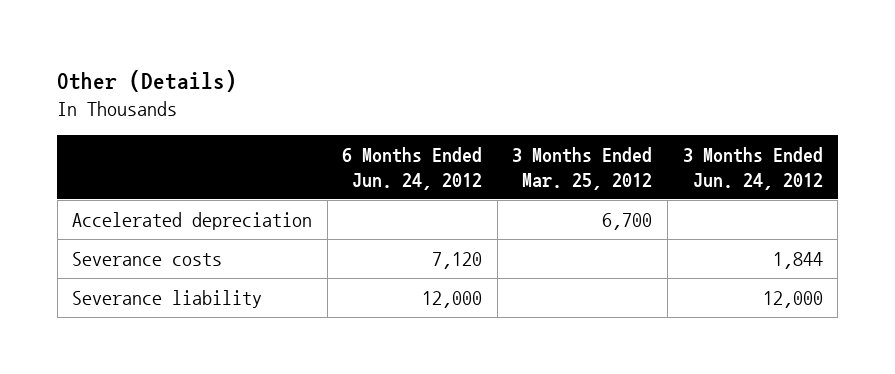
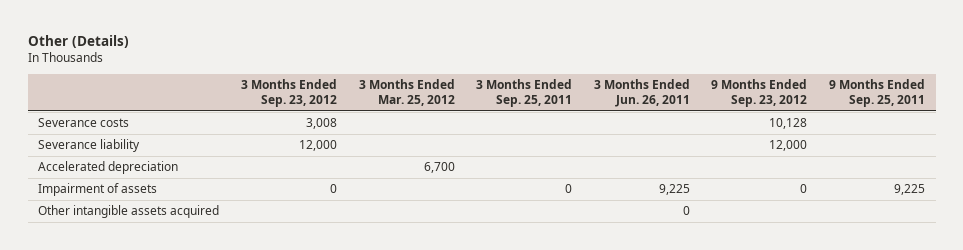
[342,147,483,190] 6 Months Ended Jun. 24, 2012 -> none
[682,147,823,190] 3 Months Ended Jun. 24, 2012 -> none
none -> [240,79,337,107] 3 Months Ended Sep. 23, 2012
none -> [476,79,573,107] 3 Months Ended Sep. 25, 2011
none -> [593,79,690,107] 3 Months Ended Jun. 26, 2011
none -> [711,79,808,107] 9 Months Ended Sep. 23, 2012
none -> [828,79,925,107] 9 Months Ended Sep. 25, 2011
[72,211,313,230] Accelerated depreciation -> [38,161,179,175] Accelerated depreciation
none -> [38,183,158,197] Impairment of assets
none -> [38,205,220,219] Other intangible assets acquired

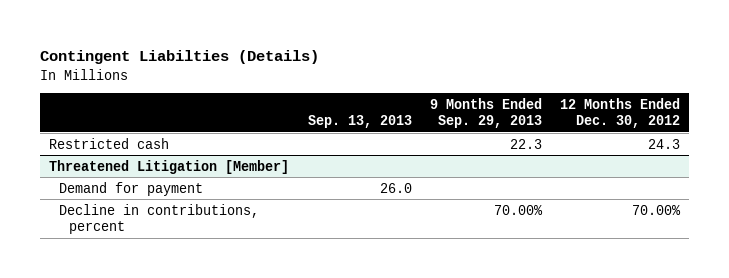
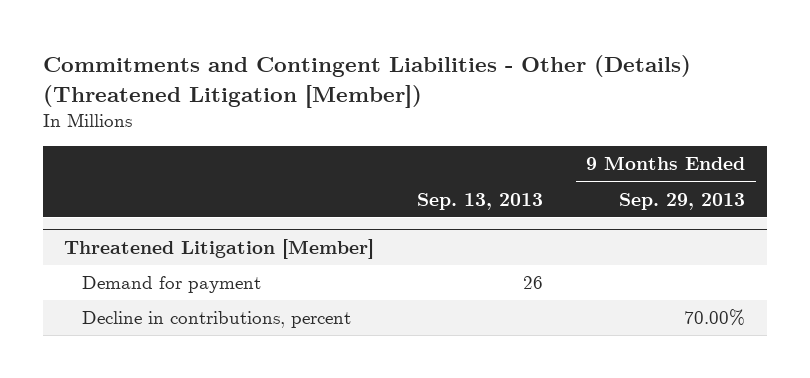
[40,50,320,65] Contingent Liabilties (Details) -> [42,55,691,108] Commitments and Contingent Liabilities - Other (Details) (Threatened Litigation [Member])
[559,97,680,129] 12 Months Ended Dec. 30, 2012 -> none
[49,137,170,149] Restricted cash -> none
[379,182,412,193] 26.0 -> [523,276,544,290] 26

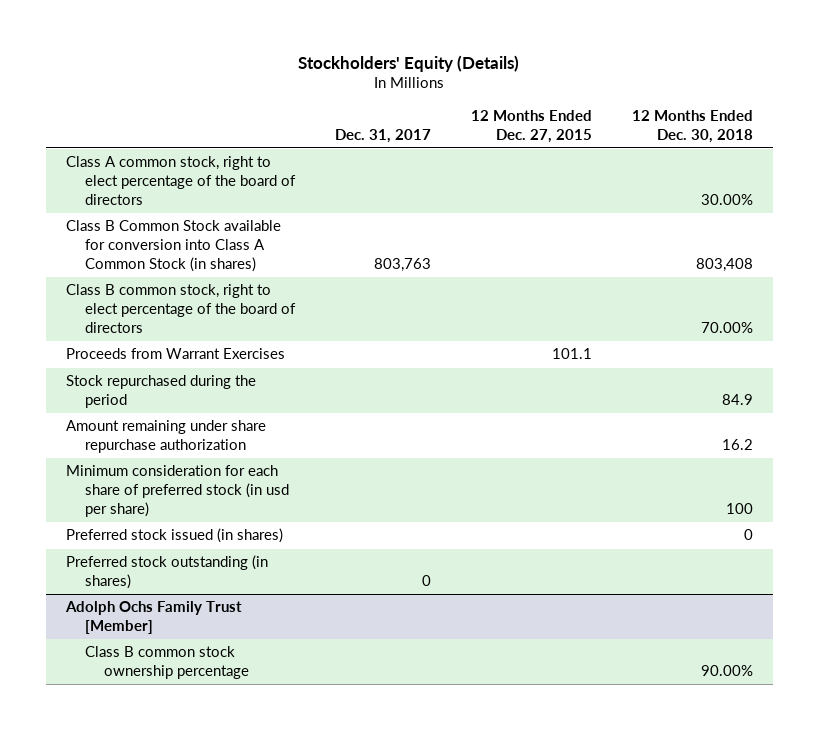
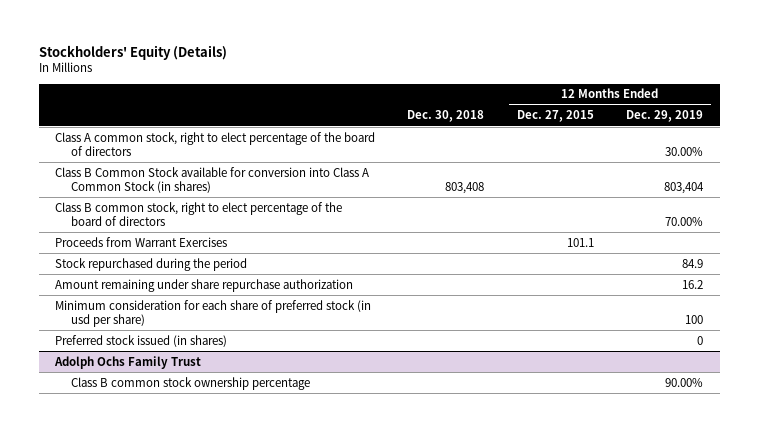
[335,128,432,143] Dec. 31, 2017 -> none
[631,110,753,143] 12 Months Ended Dec. 30, 2018 -> none
none -> [407,110,485,123] Dec. 30, 2018
none -> [626,110,704,123] Dec. 29, 2019
[66,555,269,590] Preferred stock outstanding (in shares) -> none
[65,601,243,635] Adolph Ochs Family Trust [Member] -> [53,355,201,369] Adolph Ochs Family Trust

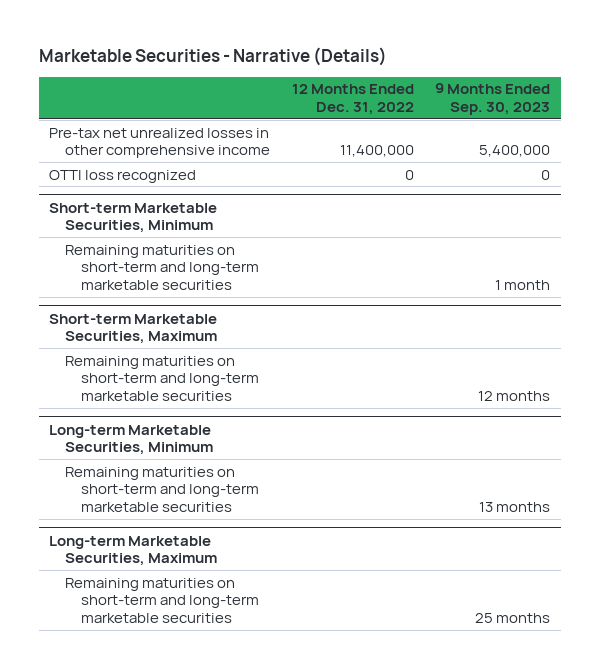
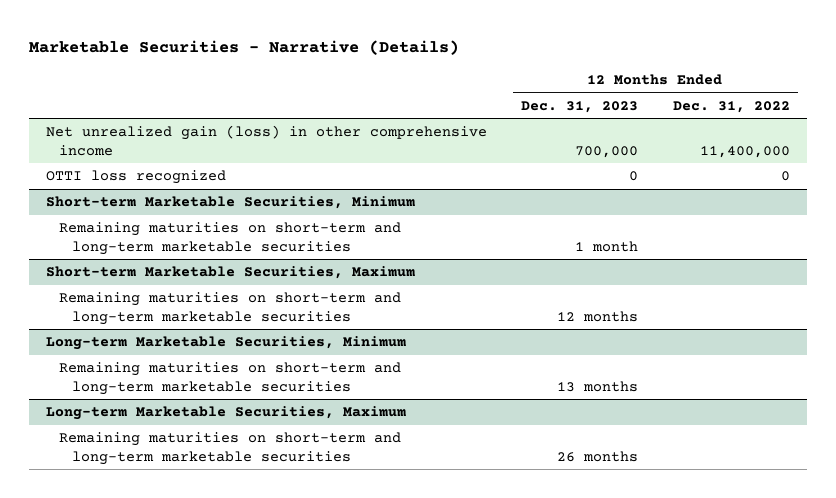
[435,83,551,116] 9 Months Ended Sep. 30, 2023 -> none
none -> [521,100,639,113] Dec. 31, 2023
[49,127,271,159] Pre-tax net unrealized losses in other comprehensive income -> [45,125,487,156] Net unrealized gain (loss) in other comprehensive income

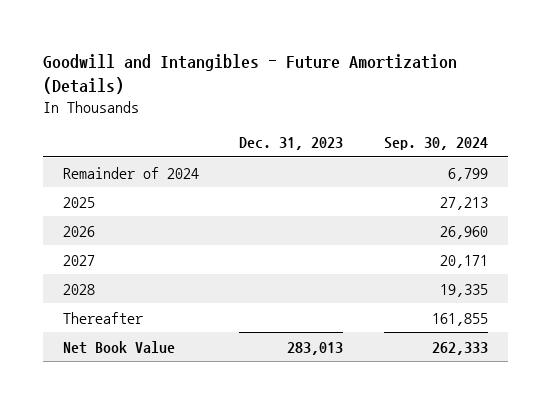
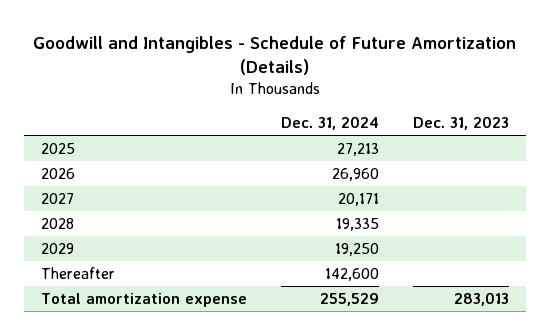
[43,54,458,95] Goodwill and Intangibles - Future Amortization (Details) -> [32,35,516,76] Goodwill and Intangibles - Schedule of Future Amortization (Details)
[383,137,488,151] Sep. 30, 2024 -> none
none -> [280,116,379,131] Dec. 31, 2024
[63,166,200,179] Remainder of 2024 -> none
none -> [41,242,75,254] 2029
[63,340,176,354] Net Book Value -> [41,292,248,307] Total amortization expense

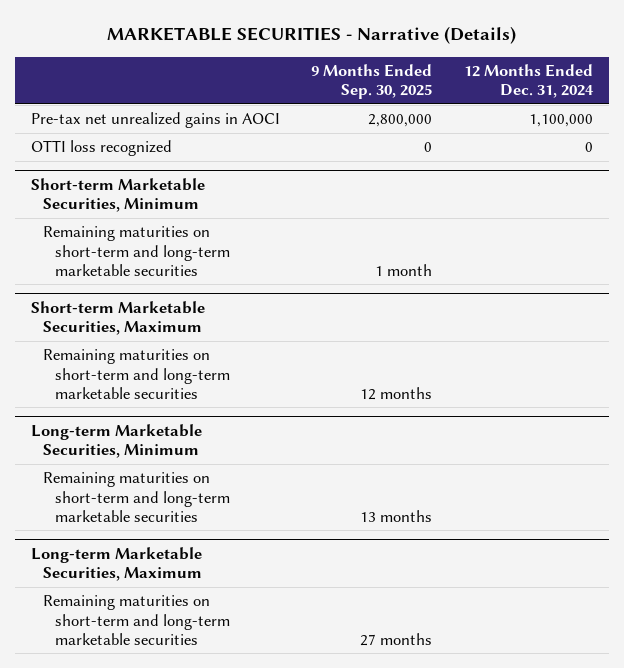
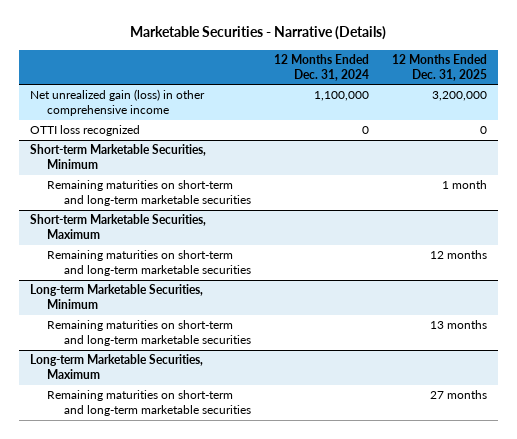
[106,26,516,45] MARKETABLE SECURITIES - Narrative (Details) -> [130,26,387,41] Marketable Securities - Narrative (Details)
[311,64,433,100] 9 Months Ended Sep. 30, 2025 -> none
none -> [391,53,487,81] 12 Months Ended Dec. 31, 2025
[30,112,280,129] Pre-tax net unrealized gains in AOCI -> [30,89,206,117] Net unrealized gain (loss) in other comprehensive income

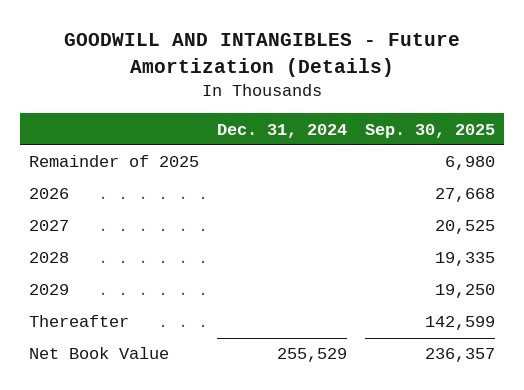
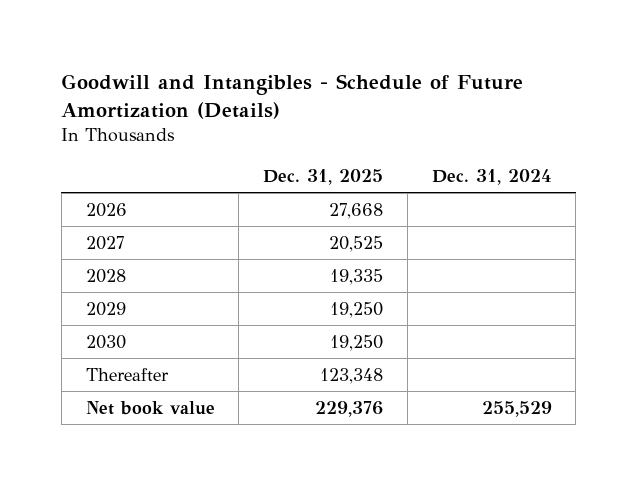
[64,33,461,77] GOODWILL AND INTANGIBLES - Future Amortization (Details) -> [61,74,524,119] Goodwill and Intangibles - Schedule of Future Amortization (Details)
[365,123,496,138] Sep. 30, 2025 -> none
none -> [263,168,384,185] Dec. 31, 2025
[29,155,200,168] Remainder of 2025 -> none
none -> [85,334,126,349] 2030
[29,347,170,360] Net Book Value -> [85,400,215,415] Net book value

